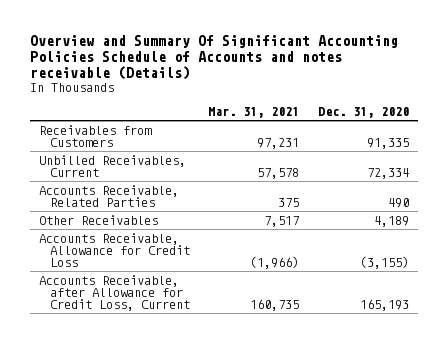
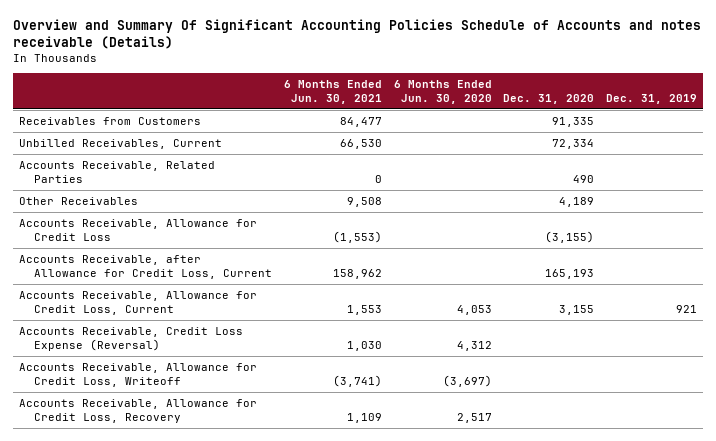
[208,107,300,119] Mar. 31, 2021 -> none
none -> [283,79,382,104] 6 Months Ended Jun. 30, 2021
none -> [393,79,492,104] 6 Months Ended Jun. 30, 2020
none -> [606,93,698,104] Dec. 31, 2019
none -> [18,291,257,315] Accounts Receivable, Allowance for Credit Loss, Current
none -> [18,327,243,351] Accounts Receivable, Credit Loss Expense (Reversal)
none -> [18,363,257,387] Accounts Receivable, Allowance for Credit Loss, Writeoff
none -> [18,399,257,423] Accounts Receivable, Allowance for Credit Loss, Recovery

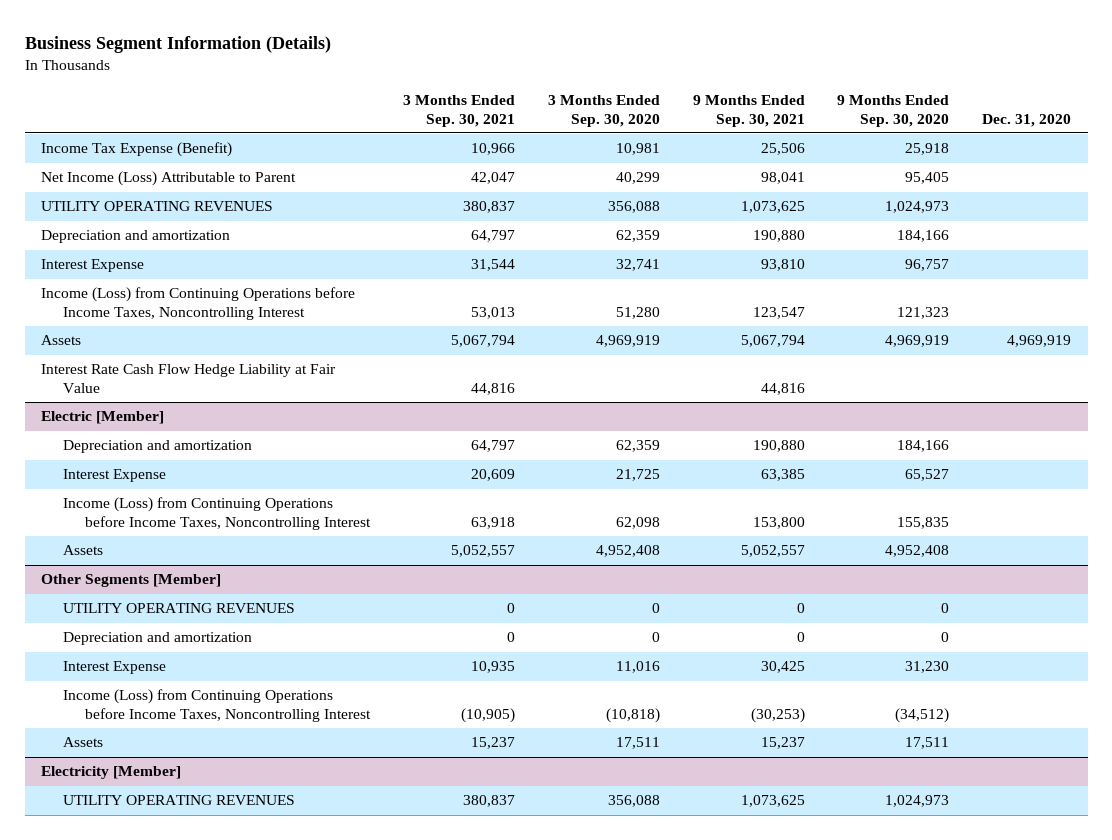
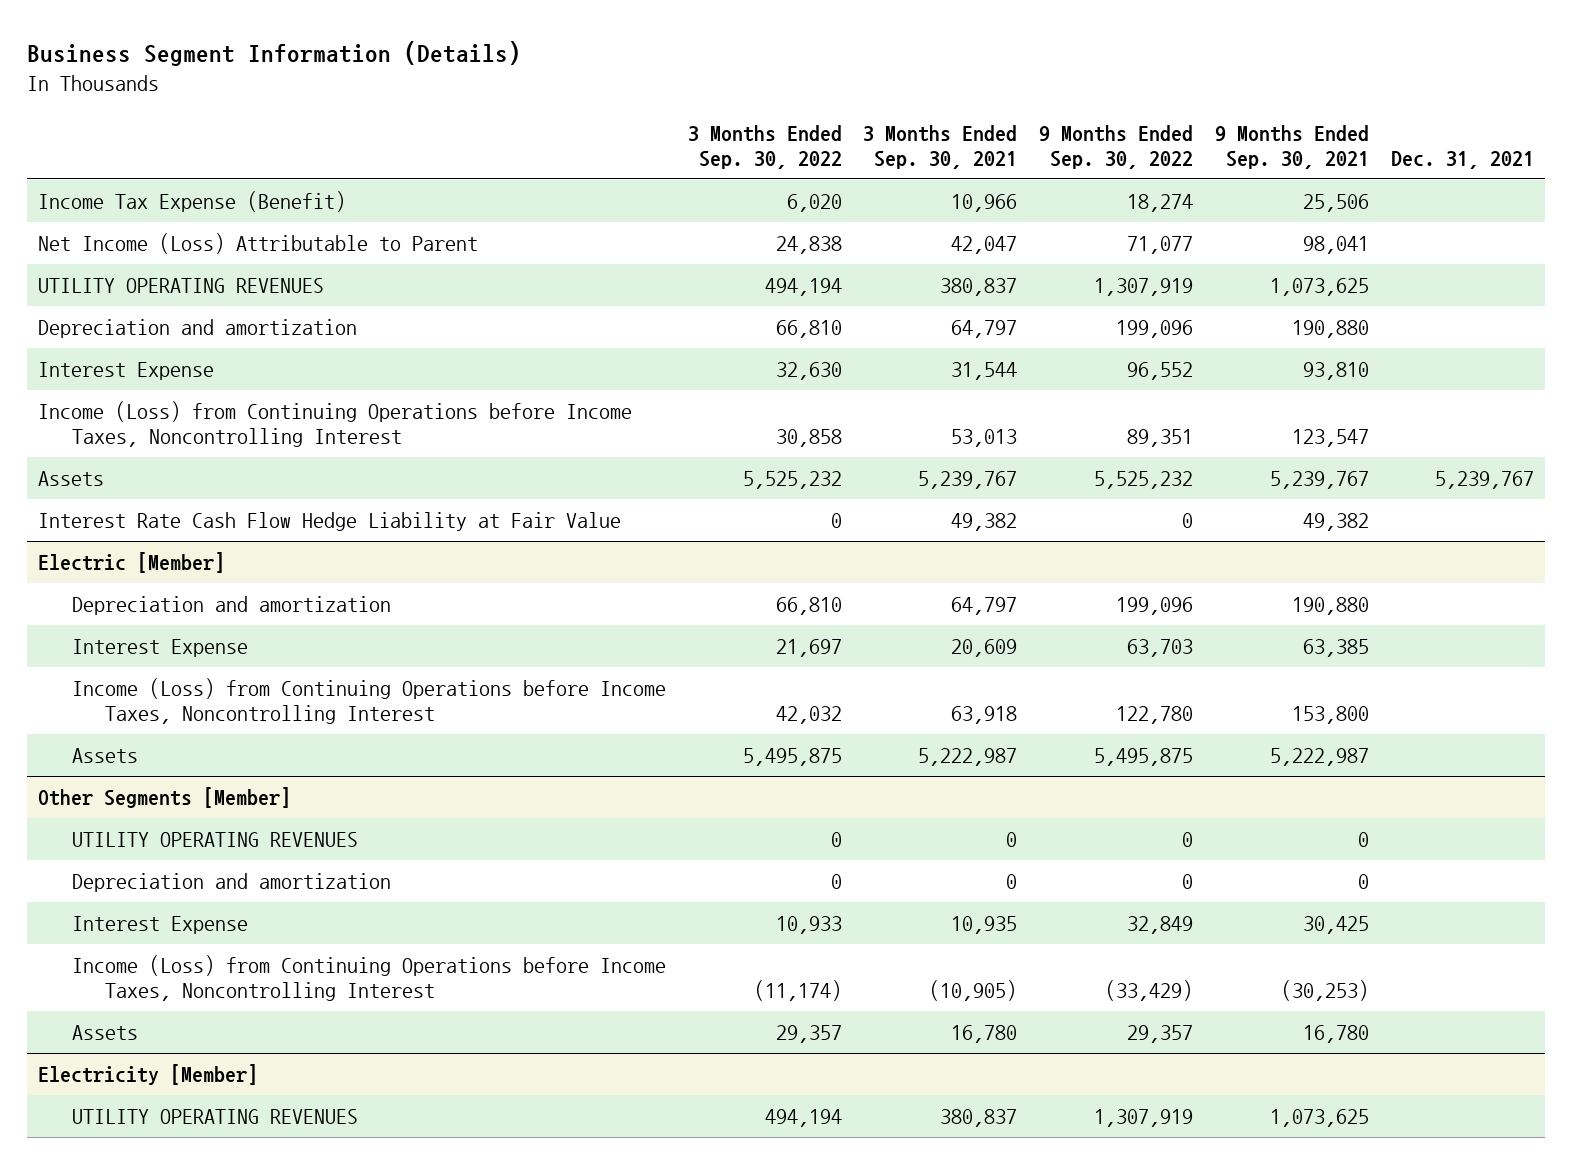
[547,95,660,127] 3 Months Ended Sep. 30, 2020 -> none
[837,95,950,127] 9 Months Ended Sep. 30, 2020 -> none
[982,113,1072,127] Dec. 31, 2020 -> none
none -> [687,125,842,170] 3 Months Ended Sep. 30, 2022
none -> [1039,125,1194,170] 9 Months Ended Sep. 30, 2022
none -> [1390,151,1534,170] Dec. 31, 2021
[451,335,516,348] 5,067,794 -> [918,470,1018,489] 5,239,767
[740,335,805,348] 5,067,794 -> [1269,470,1369,489] 5,239,767
[471,382,516,395] 44,816 -> [951,512,1018,531] 49,382
[760,382,805,395] 44,816 -> [1302,512,1369,531] 49,382
[451,545,516,558] 5,052,557 -> [918,747,1018,766] 5,222,987
[740,545,805,558] 5,052,557 -> [1269,747,1369,766] 5,222,987
[471,737,516,750] 15,237 -> [951,1024,1018,1043] 16,780
[760,737,805,750] 15,237 -> [1302,1024,1369,1043] 16,780

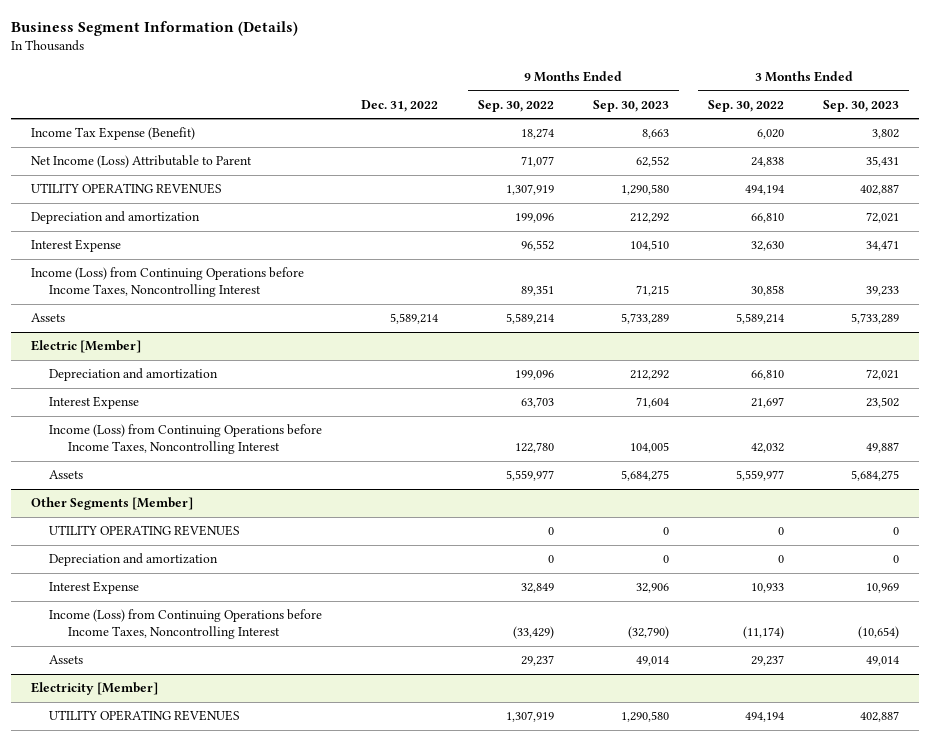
[863,125,1018,170] 3 Months Ended Sep. 30, 2021 -> none
[1214,125,1369,170] 9 Months Ended Sep. 30, 2021 -> none
[1390,151,1534,170] Dec. 31, 2021 -> none
none -> [361,99,439,112] Dec. 31, 2022
none -> [592,99,669,112] Sep. 30, 2023
none -> [823,99,900,112] Sep. 30, 2023
[38,511,622,531] Interest Rate Cash Flow Hedge Liability at Fair Value -> none
[742,470,842,489] 5,525,232 -> [736,313,785,325] 5,589,214
[1094,470,1194,489] 5,525,232 -> [505,313,554,325] 5,589,214
[742,747,842,766] 5,495,875 -> [736,470,785,482] 5,559,977
[1094,747,1194,766] 5,495,875 -> [505,470,554,482] 5,559,977
[775,1024,842,1043] 29,357 -> [751,655,785,667] 29,237
[1127,1024,1194,1043] 29,357 -> [520,655,554,667] 29,237

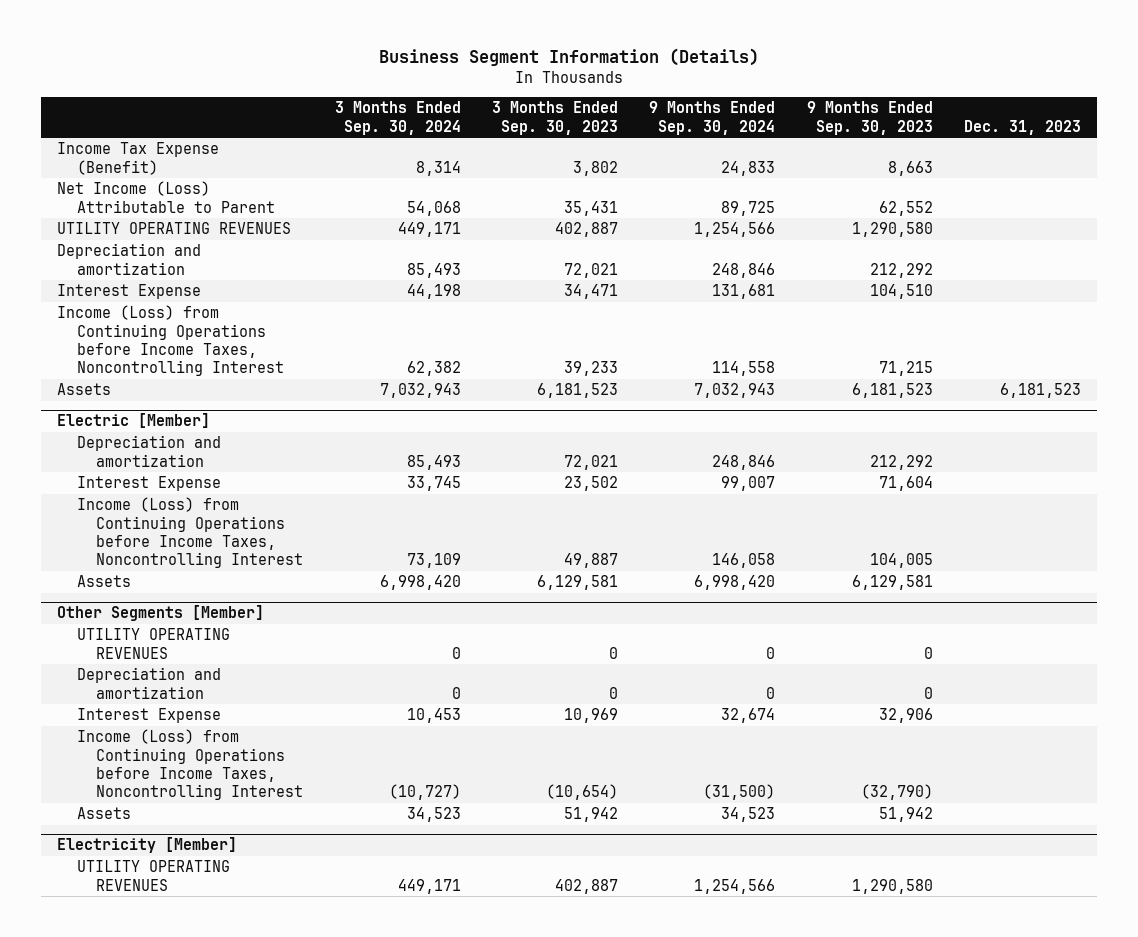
[361,99,439,112] Dec. 31, 2022 -> none
[477,99,554,112] Sep. 30, 2022 -> none
[708,99,785,112] Sep. 30, 2022 -> none
none -> [334,101,461,135] 3 Months Ended Sep. 30, 2024
none -> [649,101,776,135] 9 Months Ended Sep. 30, 2024
none -> [964,119,1082,135] Dec. 31, 2023
[620,313,669,325] 5,733,289 -> [851,383,933,399] 6,181,523
[851,313,900,325] 5,733,289 -> [537,383,619,399] 6,181,523
[620,470,669,482] 5,684,275 -> [851,575,933,591] 6,129,581
[851,470,900,482] 5,684,275 -> [537,575,619,591] 6,129,581
[635,656,669,667] 49,014 -> [878,807,933,823] 51,942
[866,656,900,667] 49,014 -> [564,807,619,823] 51,942

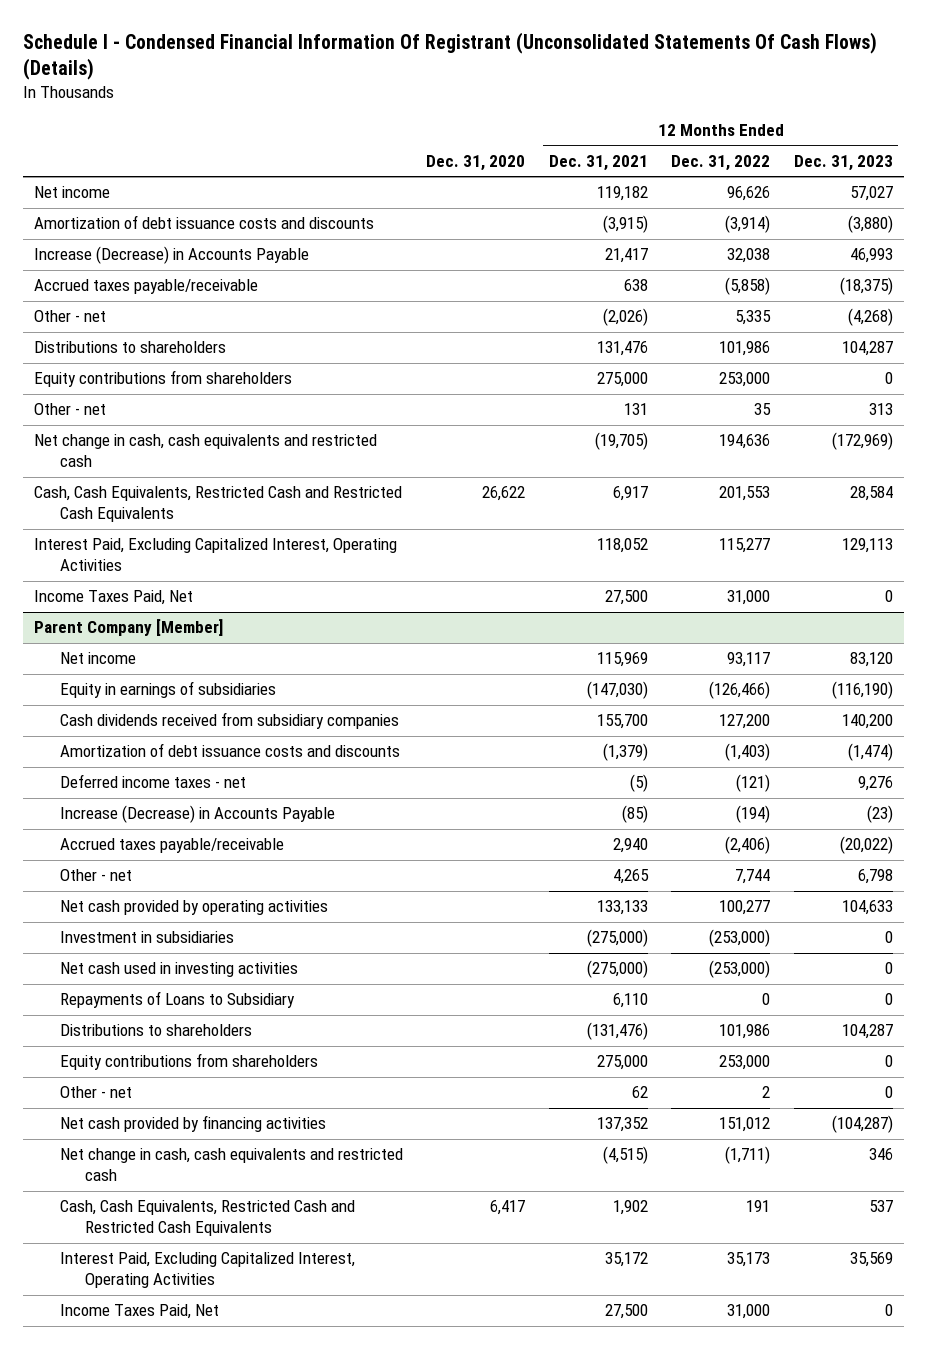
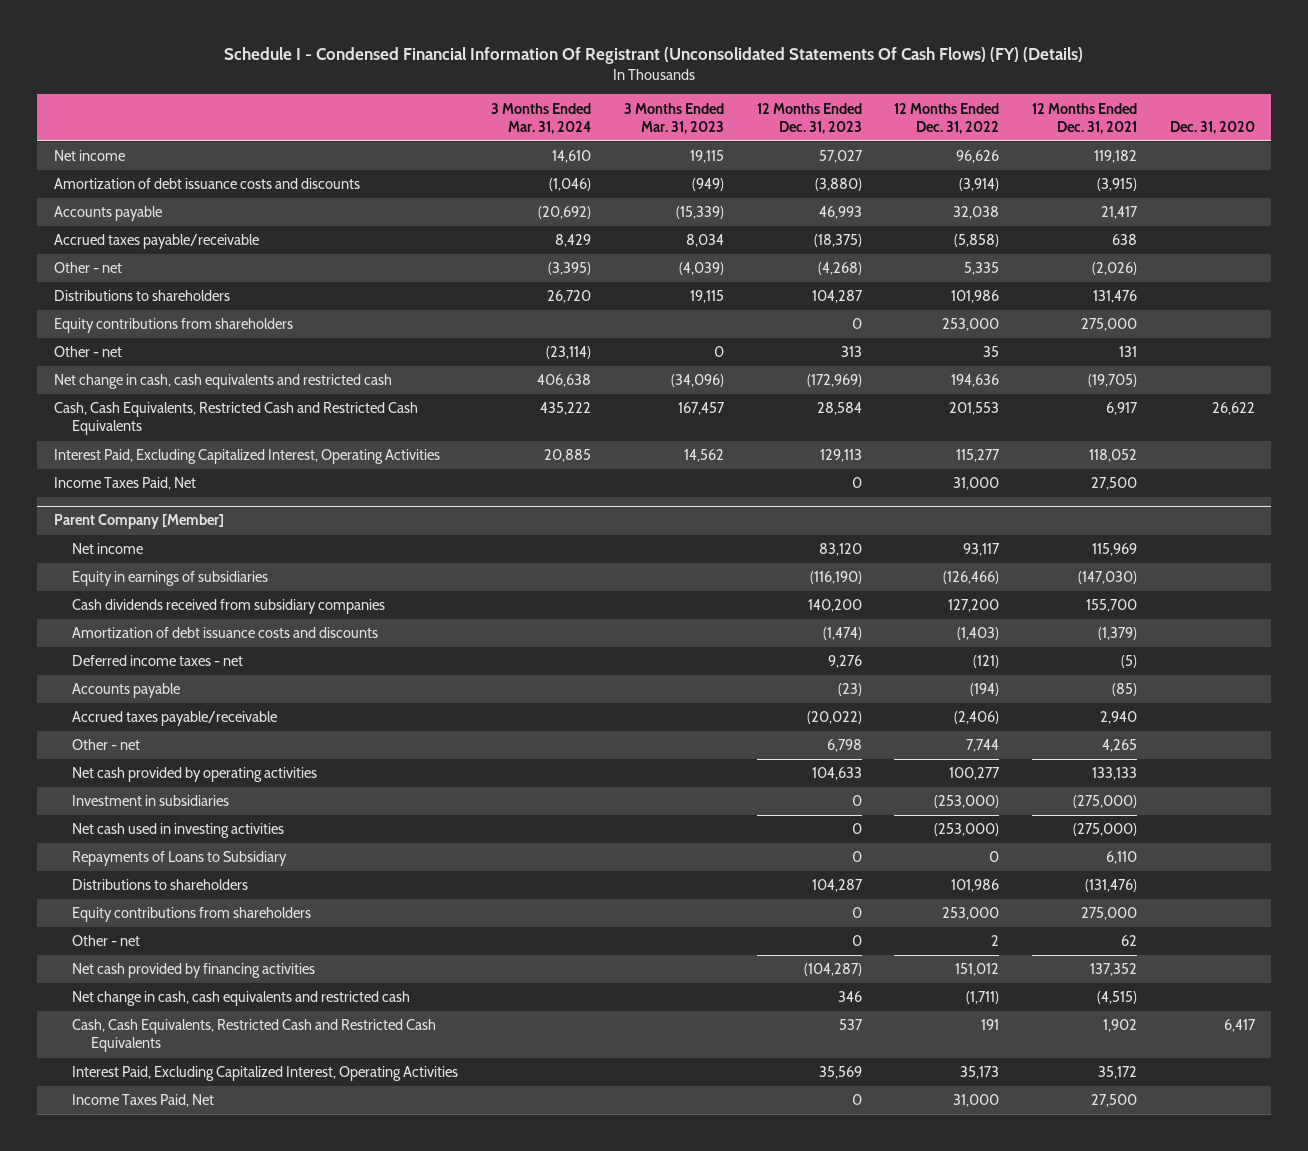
[22,31,877,81] Schedule I - Condensed Financial Information Of Registrant (Unconsolidated Statements Of Cash Flows) (Details) -> [224,46,1084,64] Schedule I - Condensed Financial Information Of Registrant (Unconsolidated Statements Of Cash Flows) (FY) (Details)
none -> [491,102,592,134] 3 Months Ended Mar. 31, 2024
none -> [623,102,724,134] 3 Months Ended Mar. 31, 2023
[34,246,310,265] Increase (Decrease) in Accounts Payable -> [53,206,162,222] Accounts payable
[59,805,335,824] Increase (Decrease) in Accounts Payable -> [72,683,181,699] Accounts payable

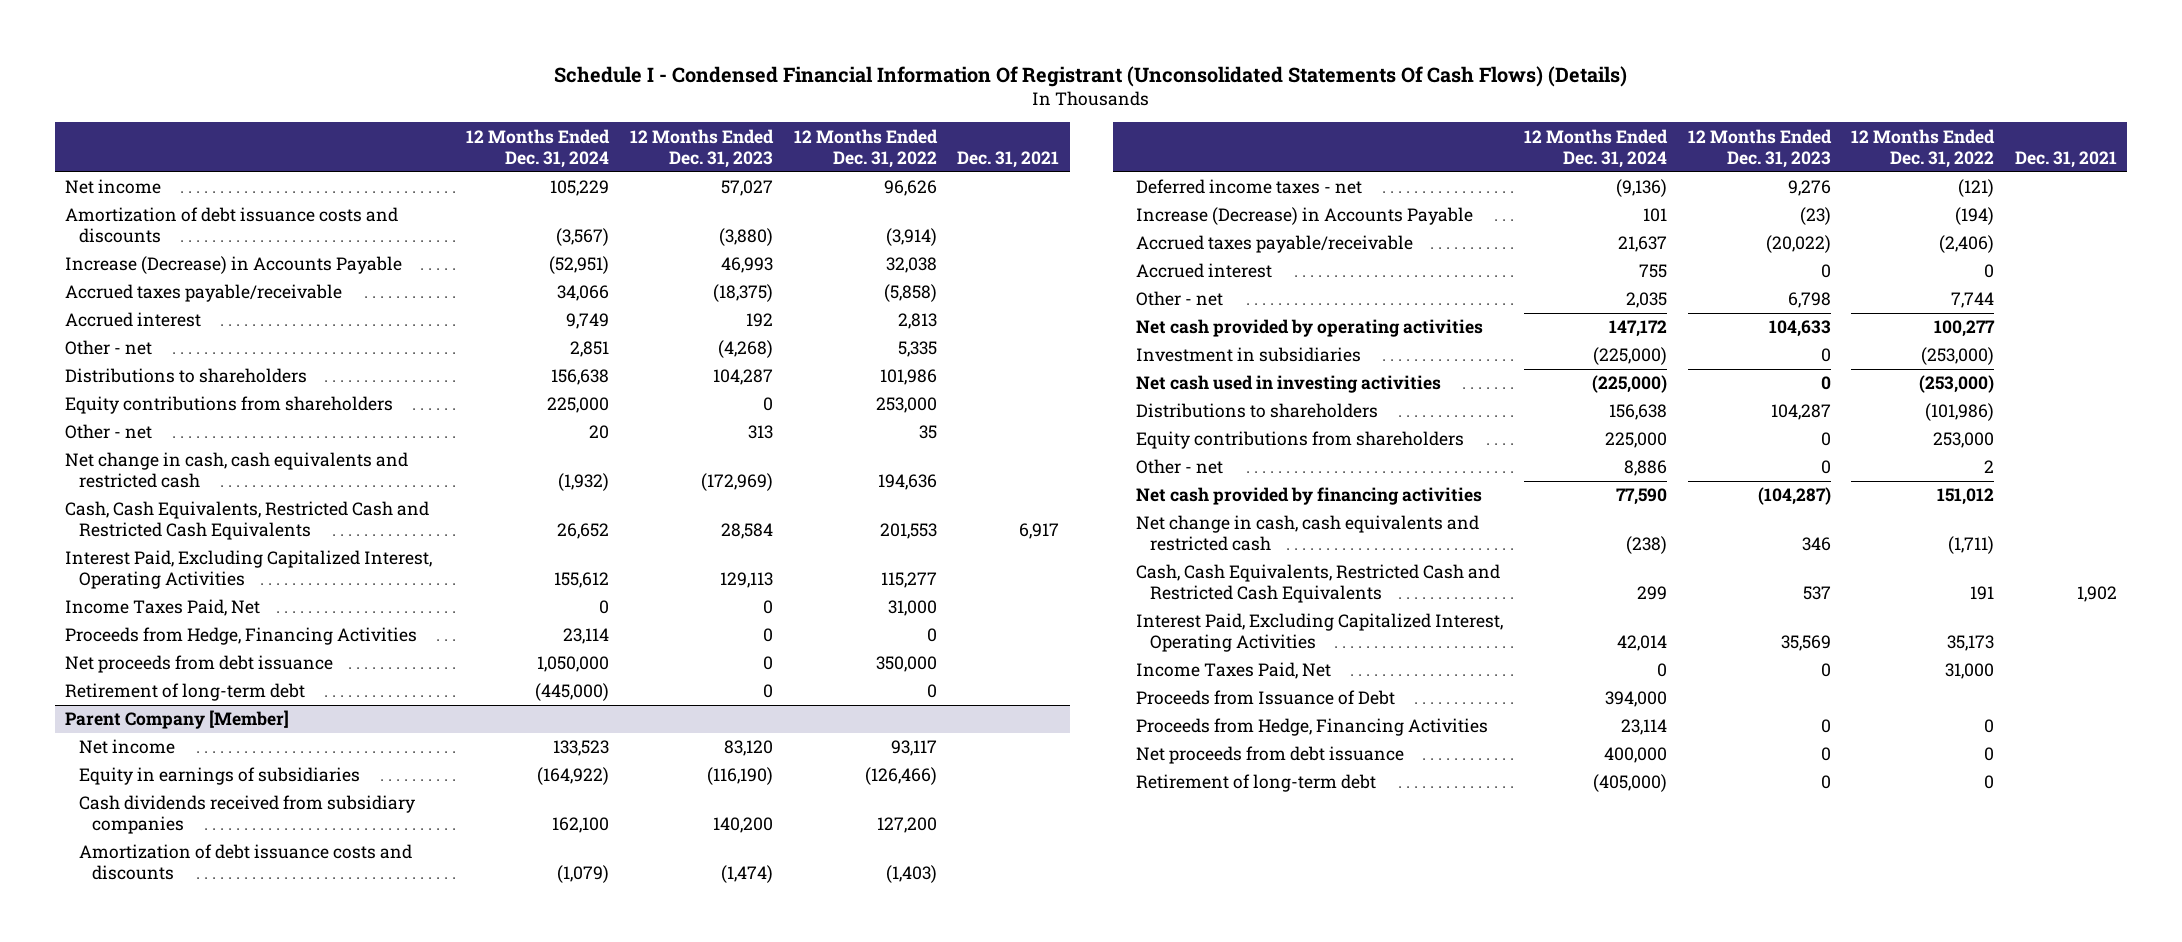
[224,46,1084,64] Schedule I - Condensed Financial Information Of Registrant (Unconsolidated Statements Of Cash Flows) (FY) (Details) -> [554,65,1628,87] Schedule I - Condensed Financial Information Of Registrant (Unconsolidated Statements Of Cash Flows) (Details)
[491,102,592,134] 3 Months Ended Mar. 31, 2024 -> none
[623,102,724,134] 3 Months Ended Mar. 31, 2023 -> none
[1031,102,1137,134] 12 Months Ended Dec. 31, 2021 -> none
[1169,120,1255,134] Dec. 31, 2020 -> none
none -> [466,128,611,168] 12 Months Ended Dec. 31, 2024
none -> [957,150,1060,168] Dec. 31, 2021
[53,206,162,222] Accounts payable -> [65,256,403,275] Increase (Decrease) in Accounts Payable
none -> [65,312,202,328] Accrued interest
none -> [65,627,418,646] Proceeds from Hedge, Financing Activities
none -> [65,655,334,674] Net proceeds from debt issuance
none -> [65,683,306,702] Retirement of long-term debt
[72,683,181,699] Accounts payable -> [1136,207,1474,226] Increase (Decrease) in Accounts Payable
none -> [1136,263,1273,279] Accrued interest
[72,851,288,867] Repayments of Loans to Subsidiary -> none
[951,879,1000,893] 101,986 -> [1925,403,1995,422] (101,986)
none -> [1136,690,1396,706] Proceeds from Issuance of Debt
none -> [1136,718,1489,737] Proceeds from Hedge, Financing Activities
none -> [1136,746,1405,765] Net proceeds from debt issuance
none -> [1136,774,1377,793] Retirement of long-term debt

